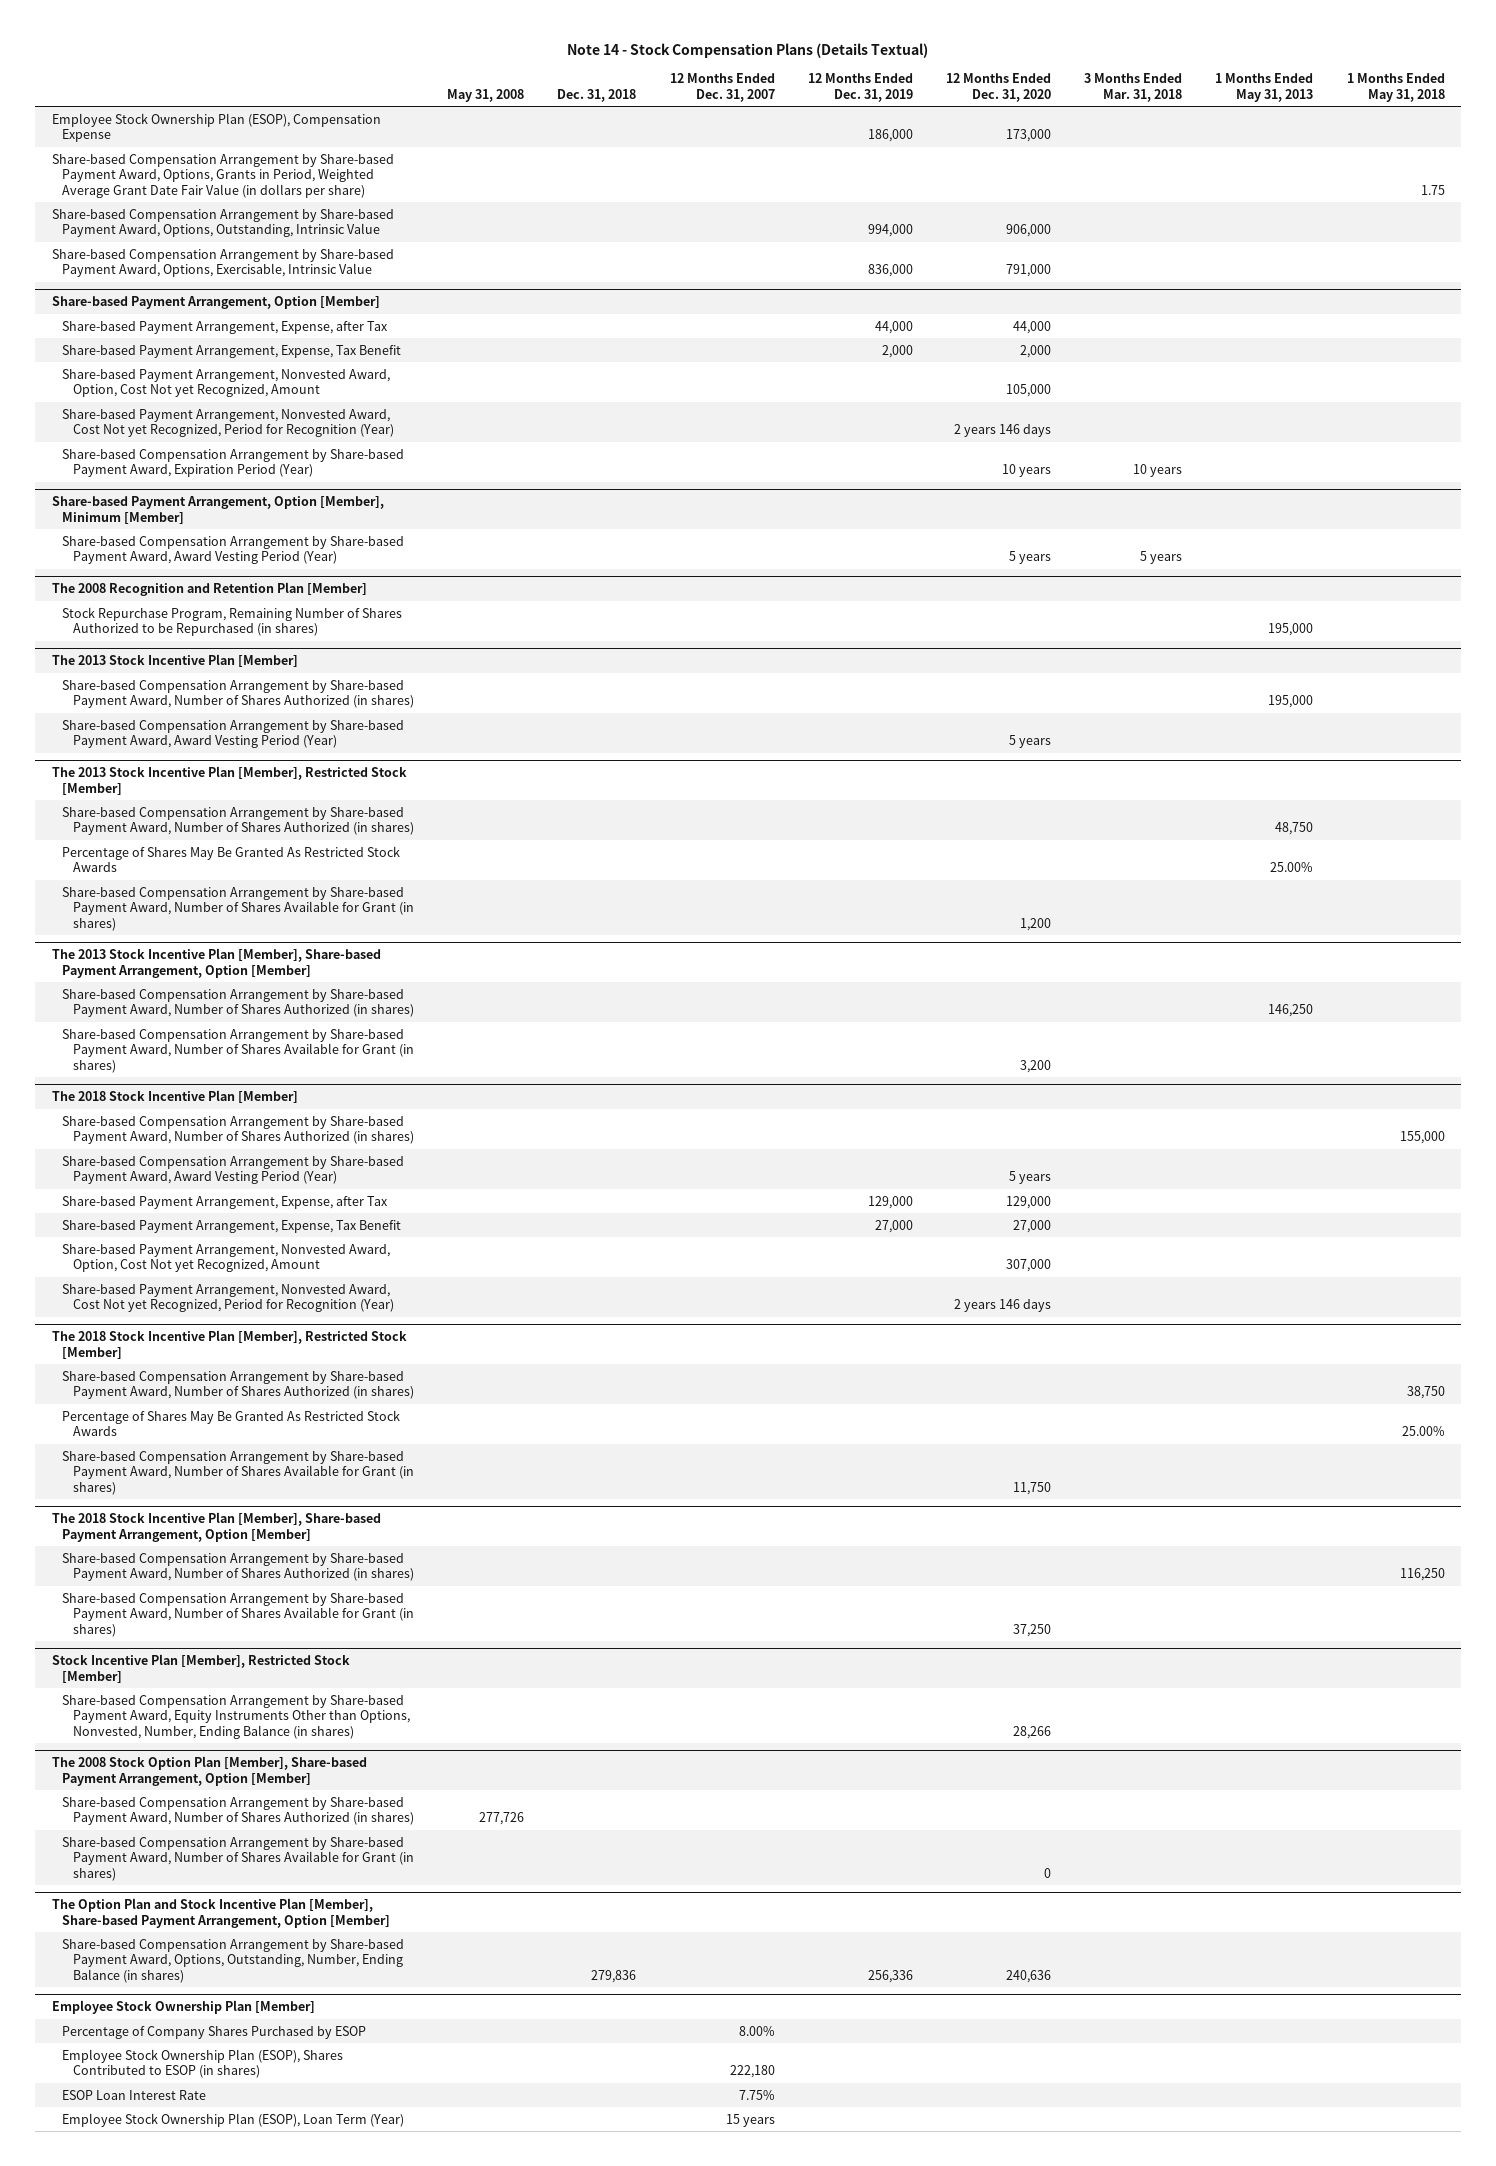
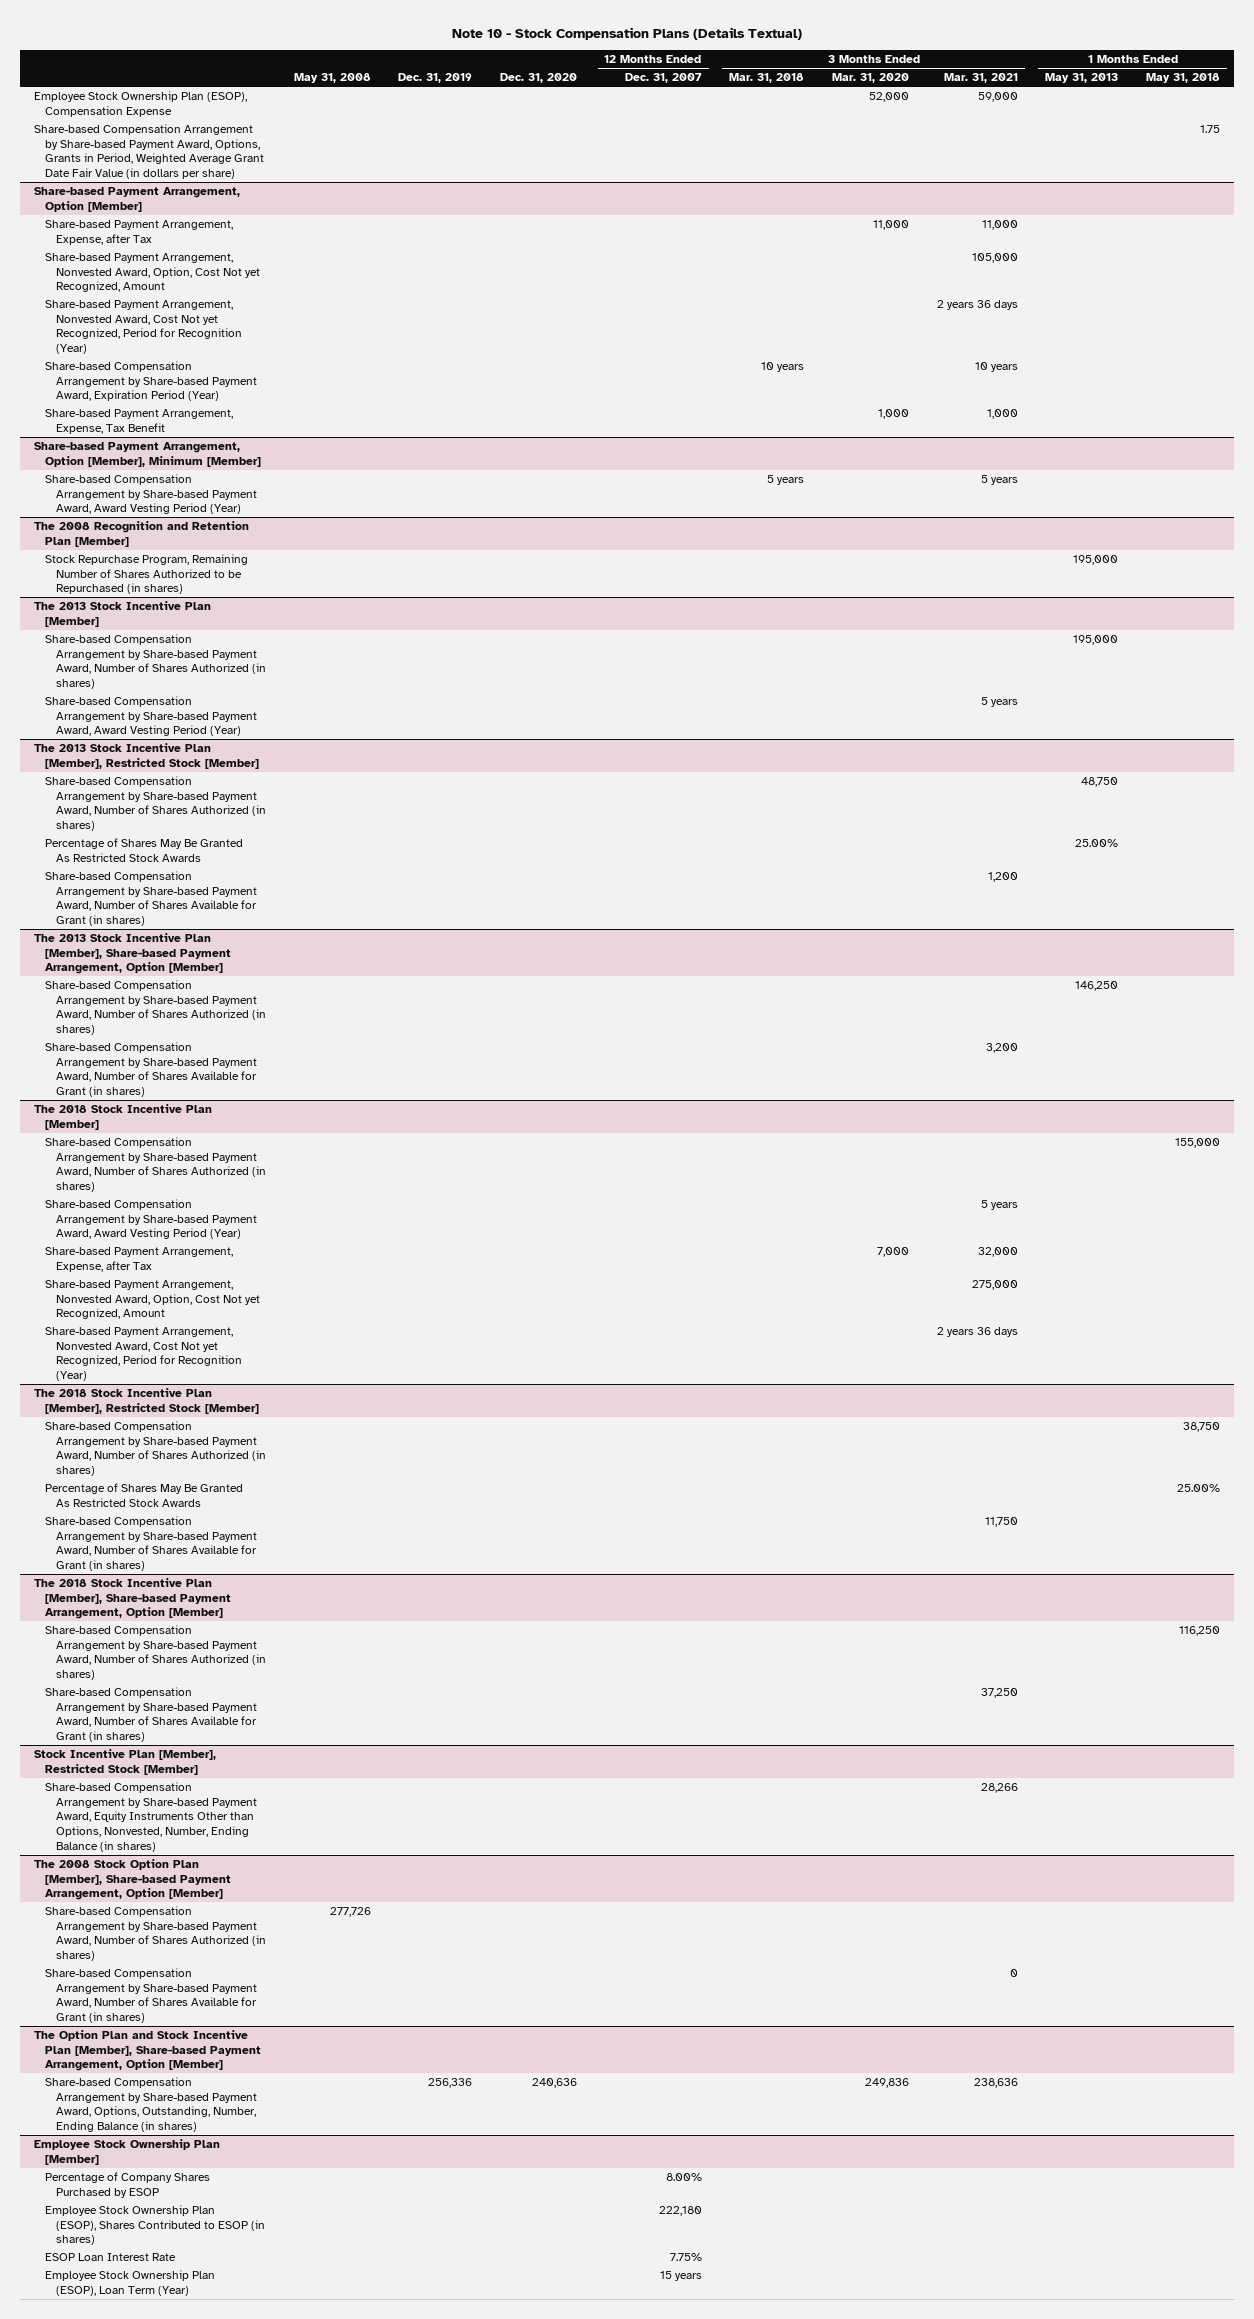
[567,42,929,58] Note 14 - Stock Compensation Plans (Details Textual) -> [451,27,802,41] Note 10 - Stock Compensation Plans (Details Textual)
[557,89,637,103] Dec. 31, 2018 -> none
[807,73,913,103] 12 Months Ended Dec. 31, 2019 -> none
[945,73,1051,103] 12 Months Ended Dec. 31, 2020 -> none
none -> [398,73,473,84] Dec. 31, 2019
none -> [499,73,577,84] Dec. 31, 2020
none -> [832,73,910,84] Mar. 31, 2020
none -> [943,73,1018,84] Mar. 31, 2021
[51,208,394,238] Share-based Compensation Arrangement by Share-based Payment Award, Options, Outstanding, Intrinsic Value -> none
[51,248,394,278] Share-based Compensation Arrangement by Share-based Payment Award, Options, Exercisable, Intrinsic Value -> none
[62,344,402,358] Share-based Payment Arrangement, Expense, Tax Benefit -> [44,408,233,434] Share-based Payment Arrangement, Expense, Tax Benefit
[62,1219,402,1233] Share-based Payment Arrangement, Expense, Tax Benefit -> none

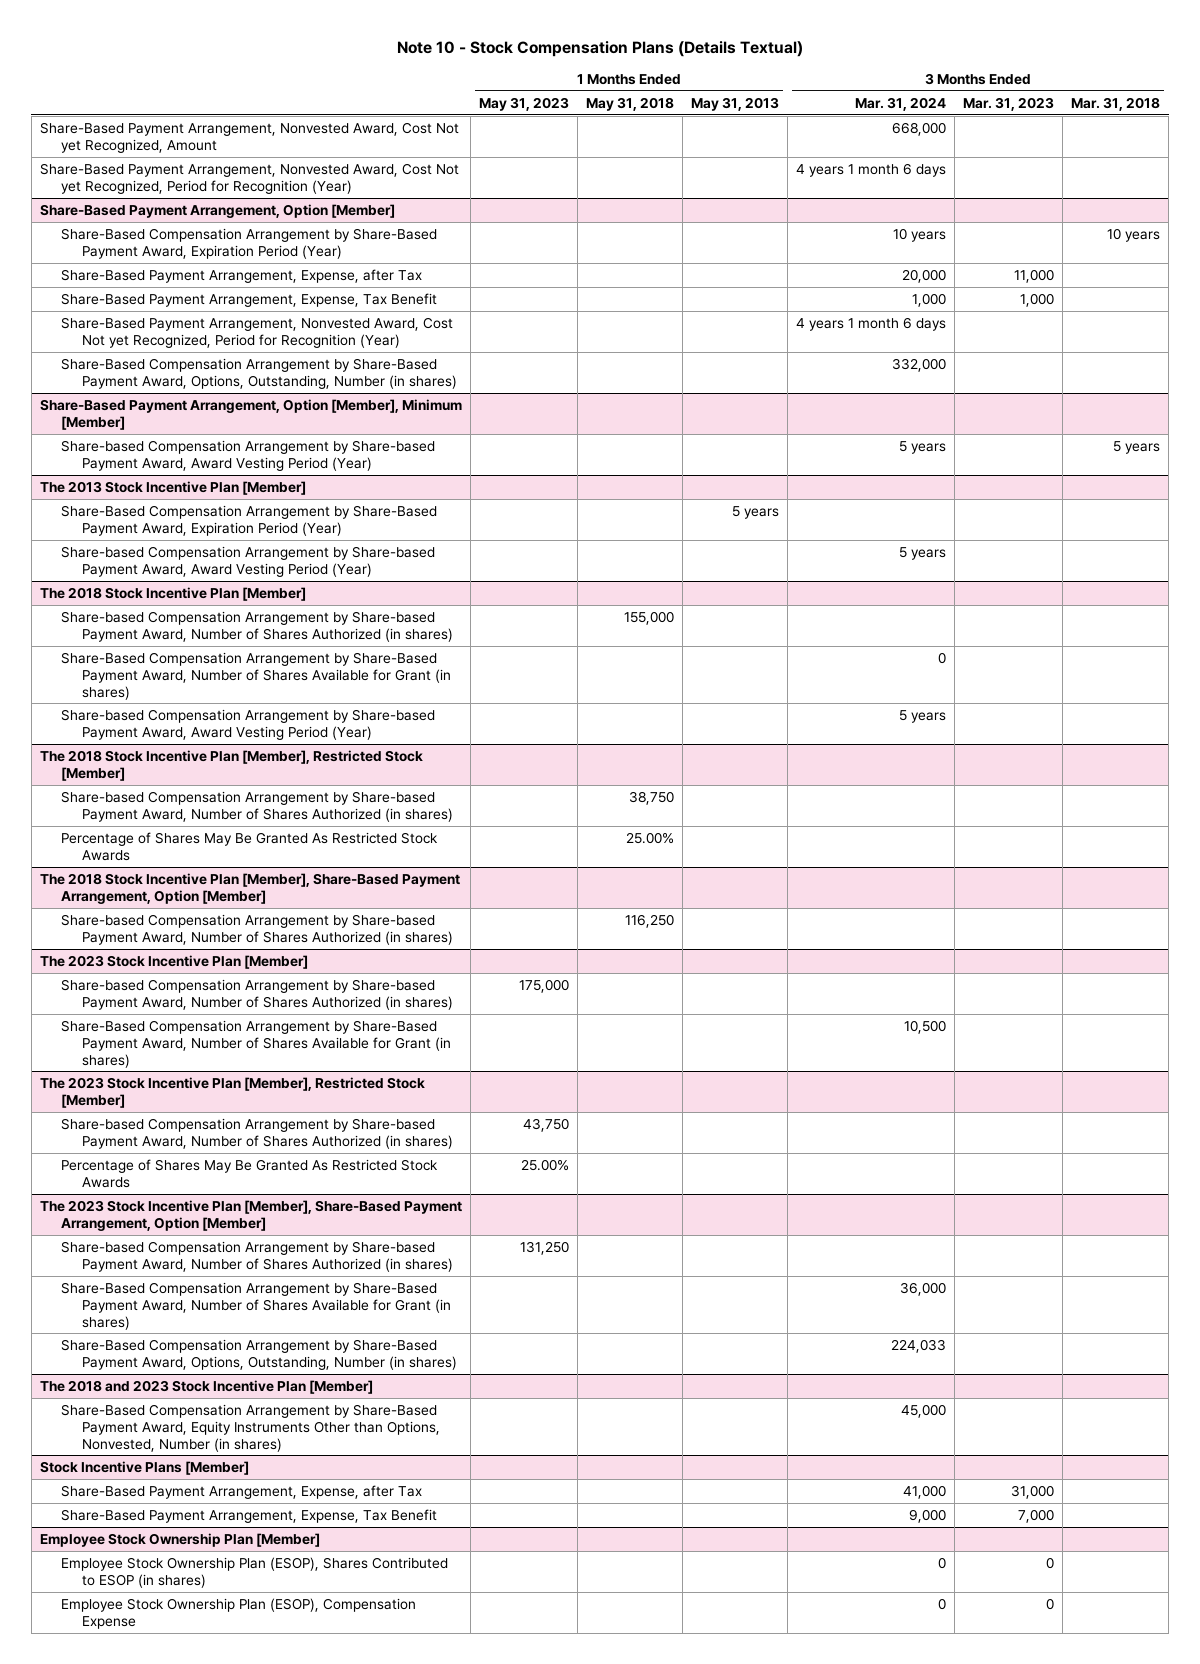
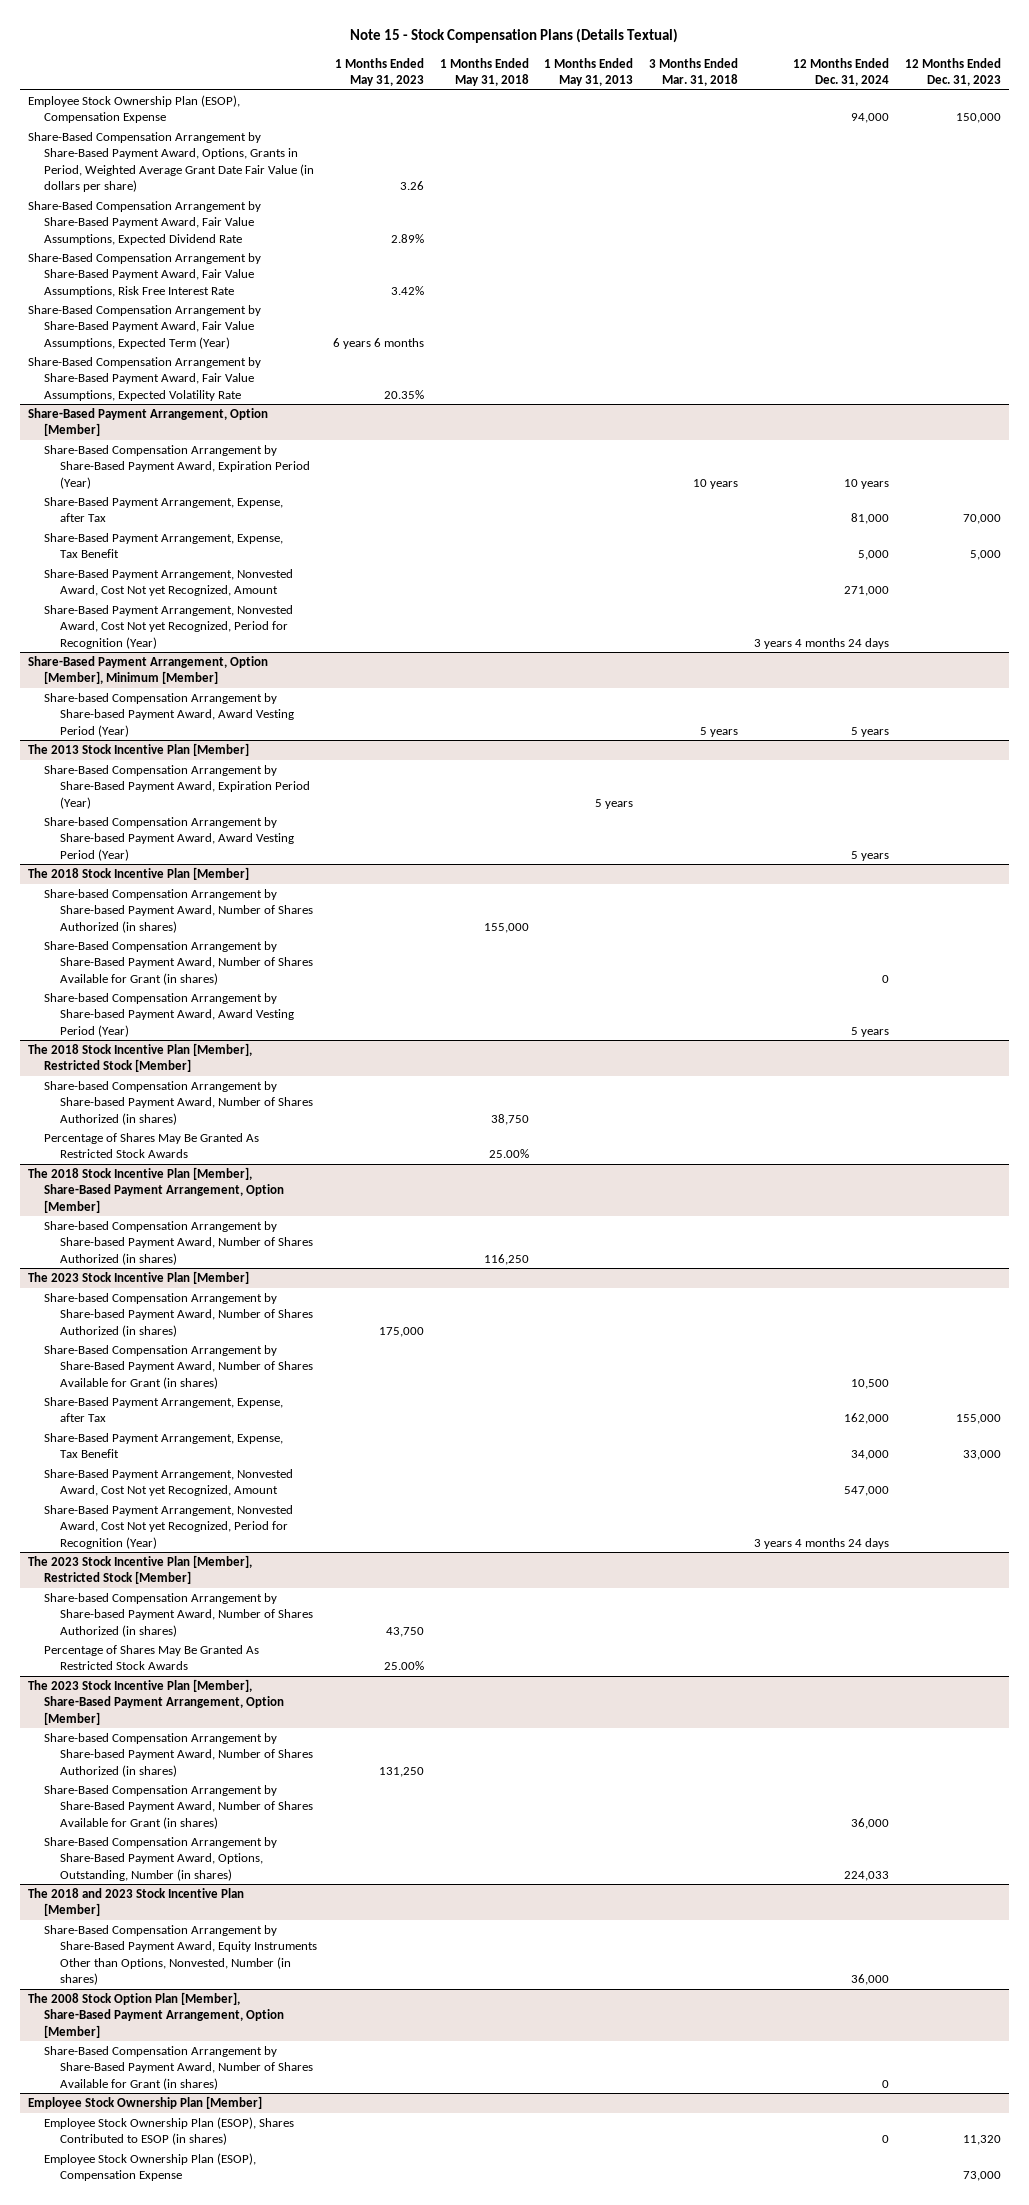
[397,41,804,58] Note 10 - Stock Compensation Plans (Details Textual) -> [350,28,679,44] Note 15 - Stock Compensation Plans (Details Textual)
[855,96,947,111] Mar. 31, 2024 -> none
[963,96,1055,111] Mar. 31, 2023 -> none
none -> [793,57,890,86] 12 Months Ended Dec. 31, 2024
none -> [904,57,1001,86] 12 Months Ended Dec. 31, 2023
[39,121,459,153] Share-Based Payment Arrangement, Nonvested Award, Cost Not yet Recognized, Amount -> none
[39,162,459,194] Share-Based Payment Arrangement, Nonvested Award, Cost Not yet Recognized, Period for Recognition (Year) -> none
none -> [27,95,240,124] Employee Stock Ownership Plan (ESOP), Compensation Expense
none -> [27,132,314,192] Share-Based Compensation Arrangement by Share-Based Payment Award, Options, Grants in Period, Weighted Average Grant Date Fair Value (in dollars per share)
none -> [27,201,261,245] Share-Based Compensation Arrangement by Share-Based Payment Award, Fair Value Assumptions, Expected Dividend Rate
none -> [27,253,261,297] Share-Based Compensation Arrangement by Share-Based Payment Award, Fair Value Assumptions, Risk Free Interest Rate
none -> [27,305,261,349] Share-Based Compensation Arrangement by Share-Based Payment Award, Fair Value Assumptions, Expected Term (Year)
none -> [27,357,261,401] Share-Based Compensation Arrangement by Share-Based Payment Award, Fair Value Assumptions, Expected Volatility Rate
none -> [43,569,293,597] Share-Based Payment Arrangement, Nonvested Award, Cost Not yet Recognized, Amount
[60,357,457,389] Share-Based Compensation Arrangement by Share-Based Payment Award, Options, Outstanding, Number (in shares) -> none
none -> [43,1397,283,1423] Share-Based Payment Arrangement, Expense, after Tax
none -> [43,1433,283,1459] Share-Based Payment Arrangement, Expense, Tax Benefit
none -> [43,1469,293,1497] Share-Based Payment Arrangement, Nonvested Award, Cost Not yet Recognized, Amount
none -> [43,1505,293,1549] Share-Based Payment Arrangement, Nonvested Award, Cost Not yet Recognized, Period for Recognition (Year)
[39,1460,249,1475] Stock Incentive Plans [Member] -> none
[60,1484,422,1499] Share-Based Payment Arrangement, Expense, after Tax -> none
[60,1508,437,1523] Share-Based Payment Arrangement, Expense, Tax Benefit -> none
none -> [27,1992,284,2038] The 2008 Stock Option Plan [Member], Share-Based Payment Arrangement, Option [Member]
none -> [43,2046,313,2090] Share-Based Compensation Arrangement by Share-Based Payment Award, Number of Shares Available for Grant (in shares)

